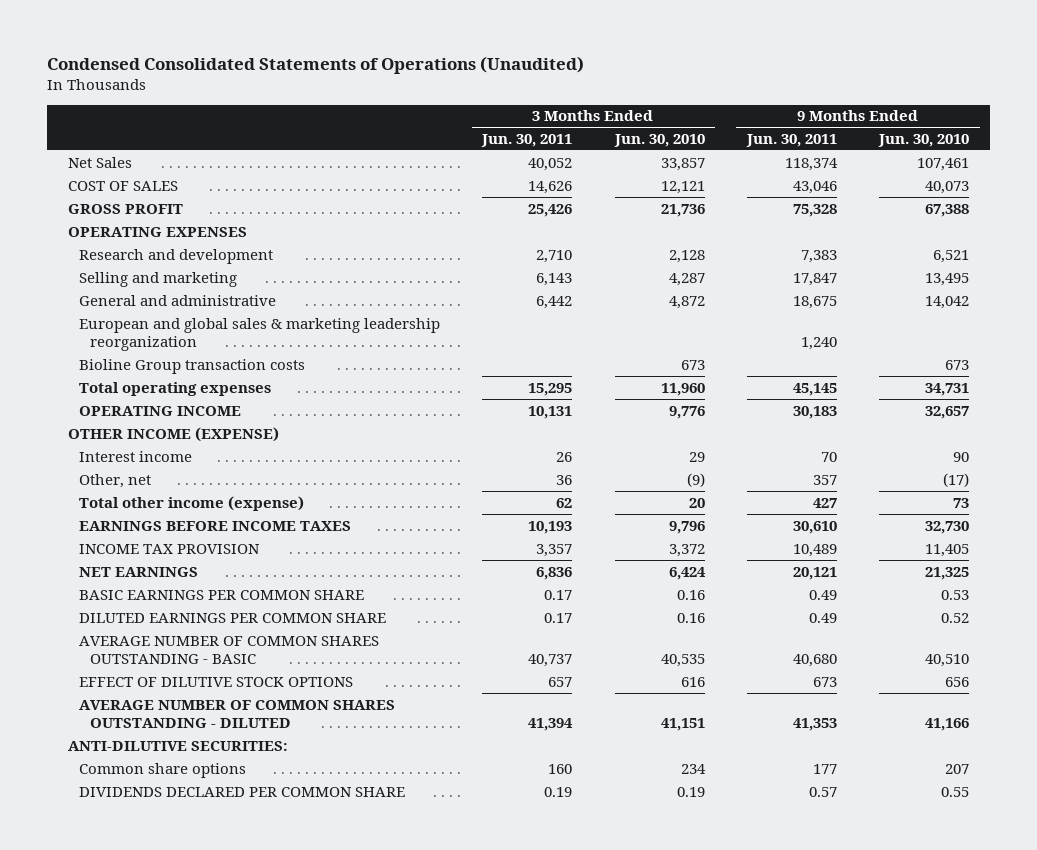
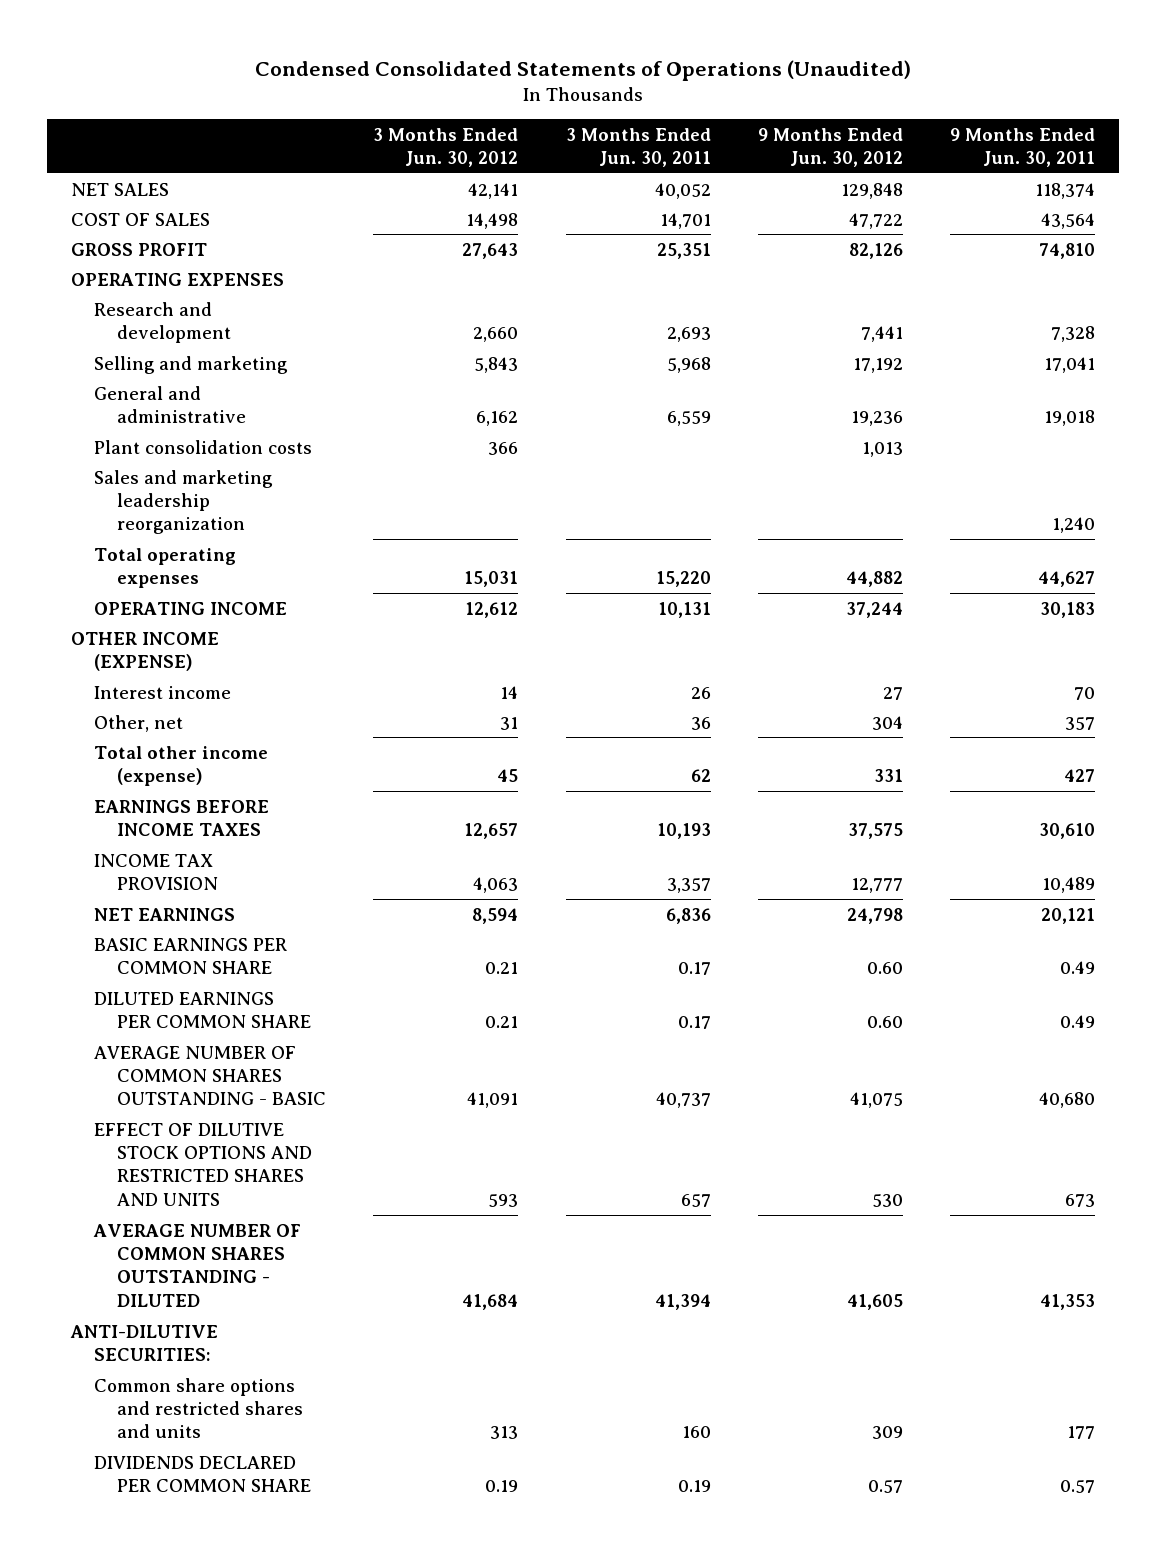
[613,133,705,147] Jun. 30, 2010 -> none
[878,133,970,147] Jun. 30, 2010 -> none
none -> [373,127,519,168] 3 Months Ended Jun. 30, 2012
none -> [758,127,904,168] 9 Months Ended Jun. 30, 2012
[67,156,132,168] Net Sales -> [70,182,169,196] NET SALES
[528,180,573,194] 14,626 -> [659,212,711,229] 14,701
[792,180,837,194] 43,046 -> [1041,212,1096,229] 43,564
[528,203,573,217] 25,426 -> [656,242,711,259] 25,351
[792,203,837,217] 75,328 -> [1039,242,1096,259] 74,810
[79,358,306,374] Bioline Group transaction costs -> none
[536,249,573,263] 2,710 -> [666,326,711,342] 2,693
[800,249,837,263] 7,383 -> [1051,325,1096,342] 7,328
[536,272,573,286] 6,143 -> [666,356,711,373] 5,968
[792,272,837,286] 17,847 -> [1044,356,1096,373] 17,041
[536,295,573,309] 6,442 -> [666,410,711,426] 6,559
[792,295,837,309] 18,675 -> [1044,409,1096,426] 19,018
none -> [93,439,312,454] Plant consolidation costs
[79,317,441,352] European and global sales & marketing leadership reorganization -> [93,469,273,535] Sales and marketing leadership reorganization
[528,382,573,396] 15,295 -> [655,570,711,587] 15,220
[792,382,837,396] 45,145 -> [1038,570,1096,587] 44,627
[79,676,354,687] EFFECT OF DILUTIVE STOCK OPTIONS -> [93,1122,313,1206] EFFECT OF DILUTIVE STOCK OPTIONS AND RESTRICTED SHARES AND UNITS
[79,762,247,778] Common share options -> [93,1377,304,1439] Common share options and restricted shares and units

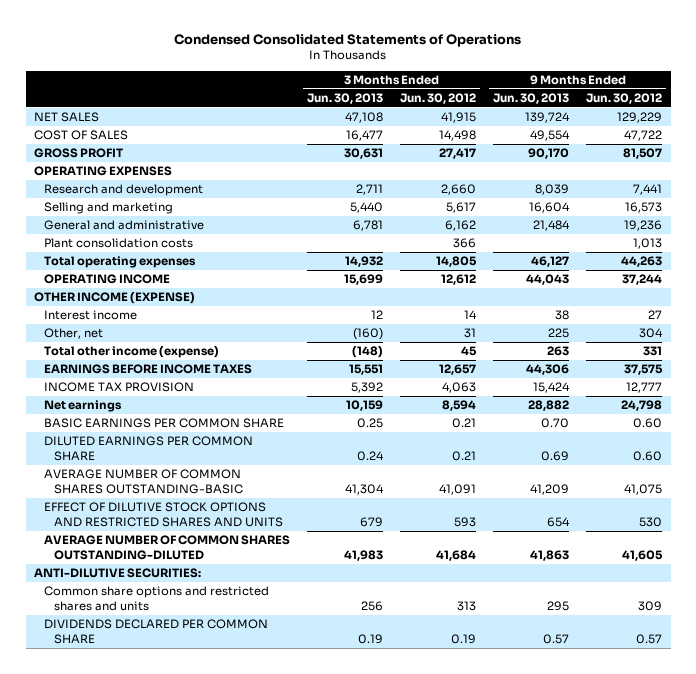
[254,59,911,81] Condensed Consolidated Statements of Operations (Unaudited) -> [174,33,522,47] Condensed Consolidated Statements of Operations
[565,127,711,168] 3 Months Ended Jun. 30, 2011 -> none
[950,127,1096,168] 9 Months Ended Jun. 30, 2011 -> none
none -> [307,92,384,104] Jun. 30, 2013
none -> [493,92,570,104] Jun. 30, 2013
[468,182,519,199] 42,141 -> [441,112,477,124] 41,915
[841,182,904,199] 129,848 -> [617,112,663,124] 129,229
[462,242,519,259] 27,643 -> [439,148,477,160] 27,417
[849,242,904,259] 82,126 -> [623,148,663,160] 81,507
[474,356,519,373] 5,843 -> [446,202,477,214] 5,617
[853,357,904,373] 17,192 -> [625,202,663,214] 16,573
[93,469,273,535] Sales and marketing leadership reorganization -> none
[464,570,519,587] 15,031 -> [436,256,478,268] 14,805
[846,570,904,587] 44,882 -> [621,256,663,268] 44,263
[93,907,235,921] NET EARNINGS -> [44,400,123,413] Net earnings
[93,1045,327,1106] AVERAGE NUMBER OF COMMON SHARES OUTSTANDING - BASIC -> [44,469,244,494] AVERAGE NUMBER OF COMMON SHARES OUTSTANDING-BASIC
[92,1223,301,1307] AVERAGE NUMBER OF COMMON SHARES OUTSTANDING - DILUTED -> [44,535,291,560] AVERAGE NUMBER OF COMMON SHARES OUTSTANDING-DILUTED

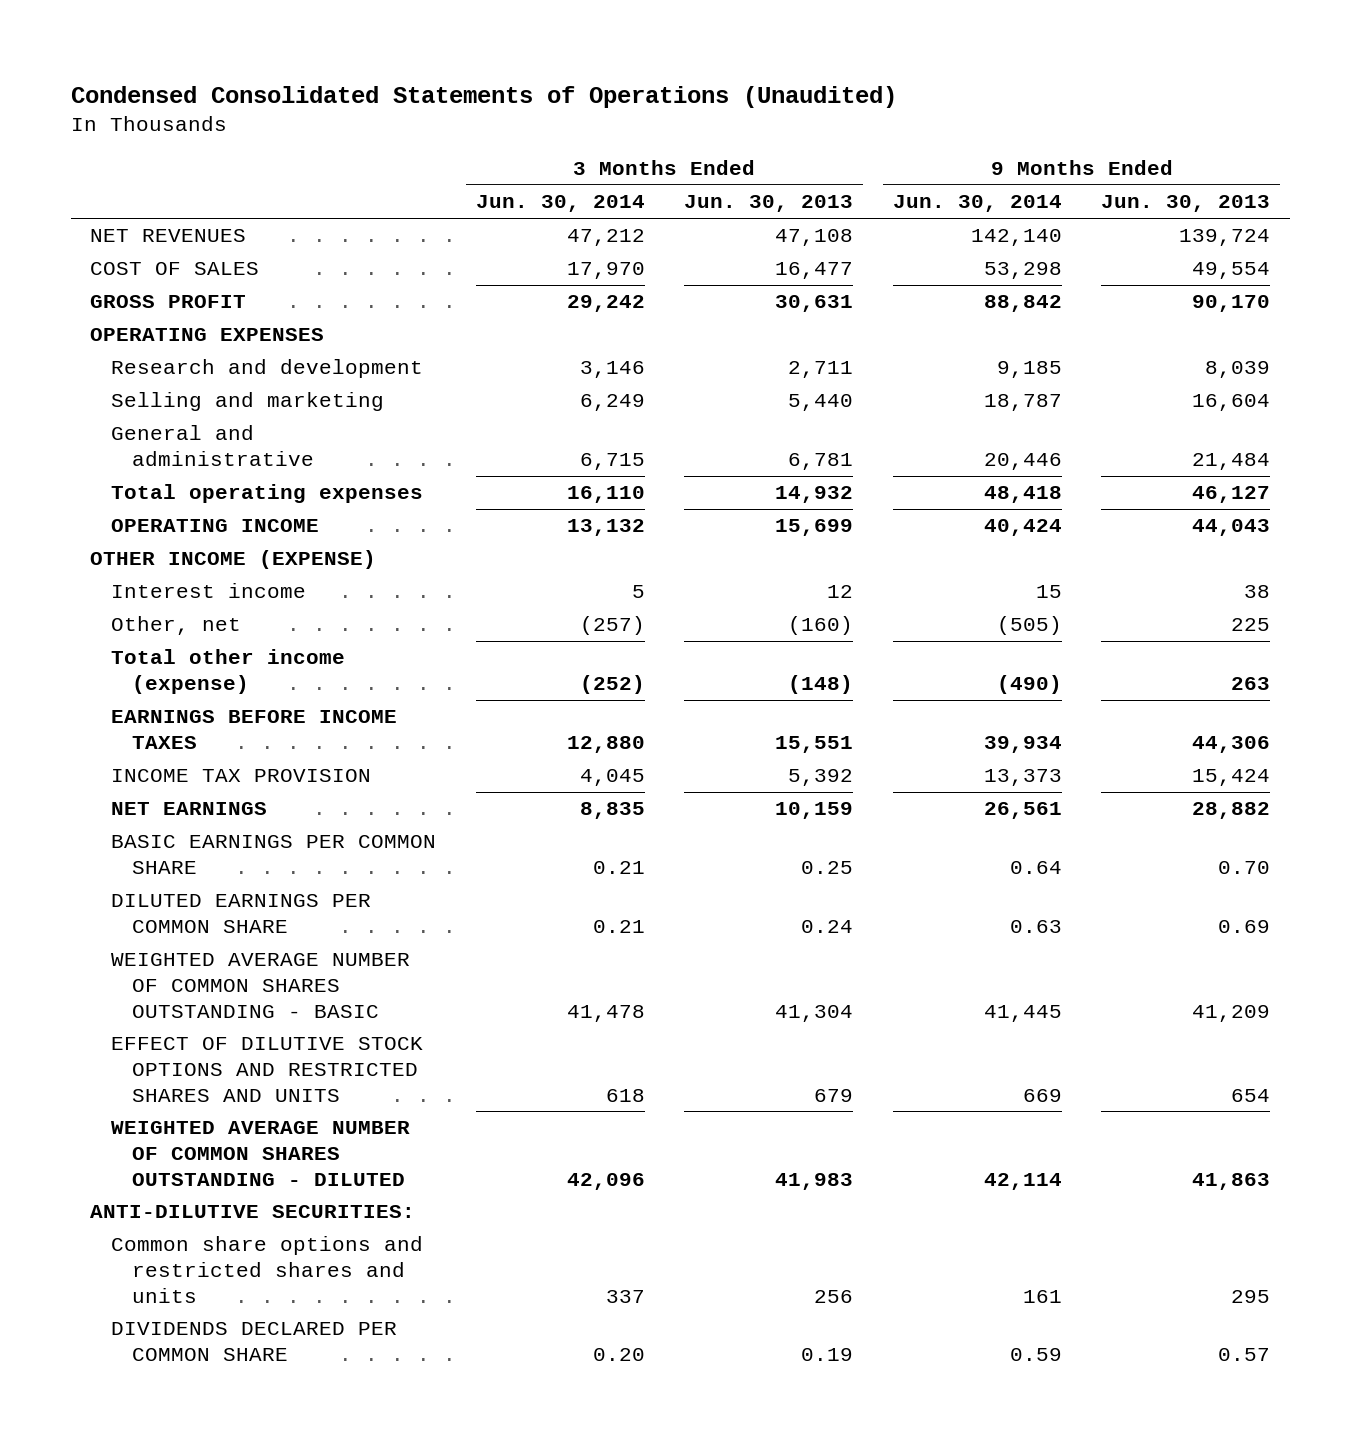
[174,33,522,47] Condensed Consolidated Statements of Operations -> [70,85,897,108] Condensed Consolidated Statements of Operations (Unaudited)
[400,92,477,104] Jun. 30, 2012 -> none
[586,92,663,104] Jun. 30, 2012 -> none
none -> [475,195,645,213] Jun. 30, 2014
none -> [892,195,1062,213] Jun. 30, 2014
[34,112,100,123] NET SALES -> [90,229,247,243] NET REVENUES
[44,238,194,249] Plant consolidation costs -> none
[44,400,123,413] Net earnings -> [111,802,268,816] NET EARNINGS
[44,469,244,494] AVERAGE NUMBER OF COMMON SHARES OUTSTANDING-BASIC -> [111,953,411,1018] WEIGHTED AVERAGE NUMBER OF COMMON SHARES OUTSTANDING - BASIC
[44,535,291,560] AVERAGE NUMBER OF COMMON SHARES OUTSTANDING-DILUTED -> [111,1121,411,1186] WEIGHTED AVERAGE NUMBER OF COMMON SHARES OUTSTANDING - DILUTED

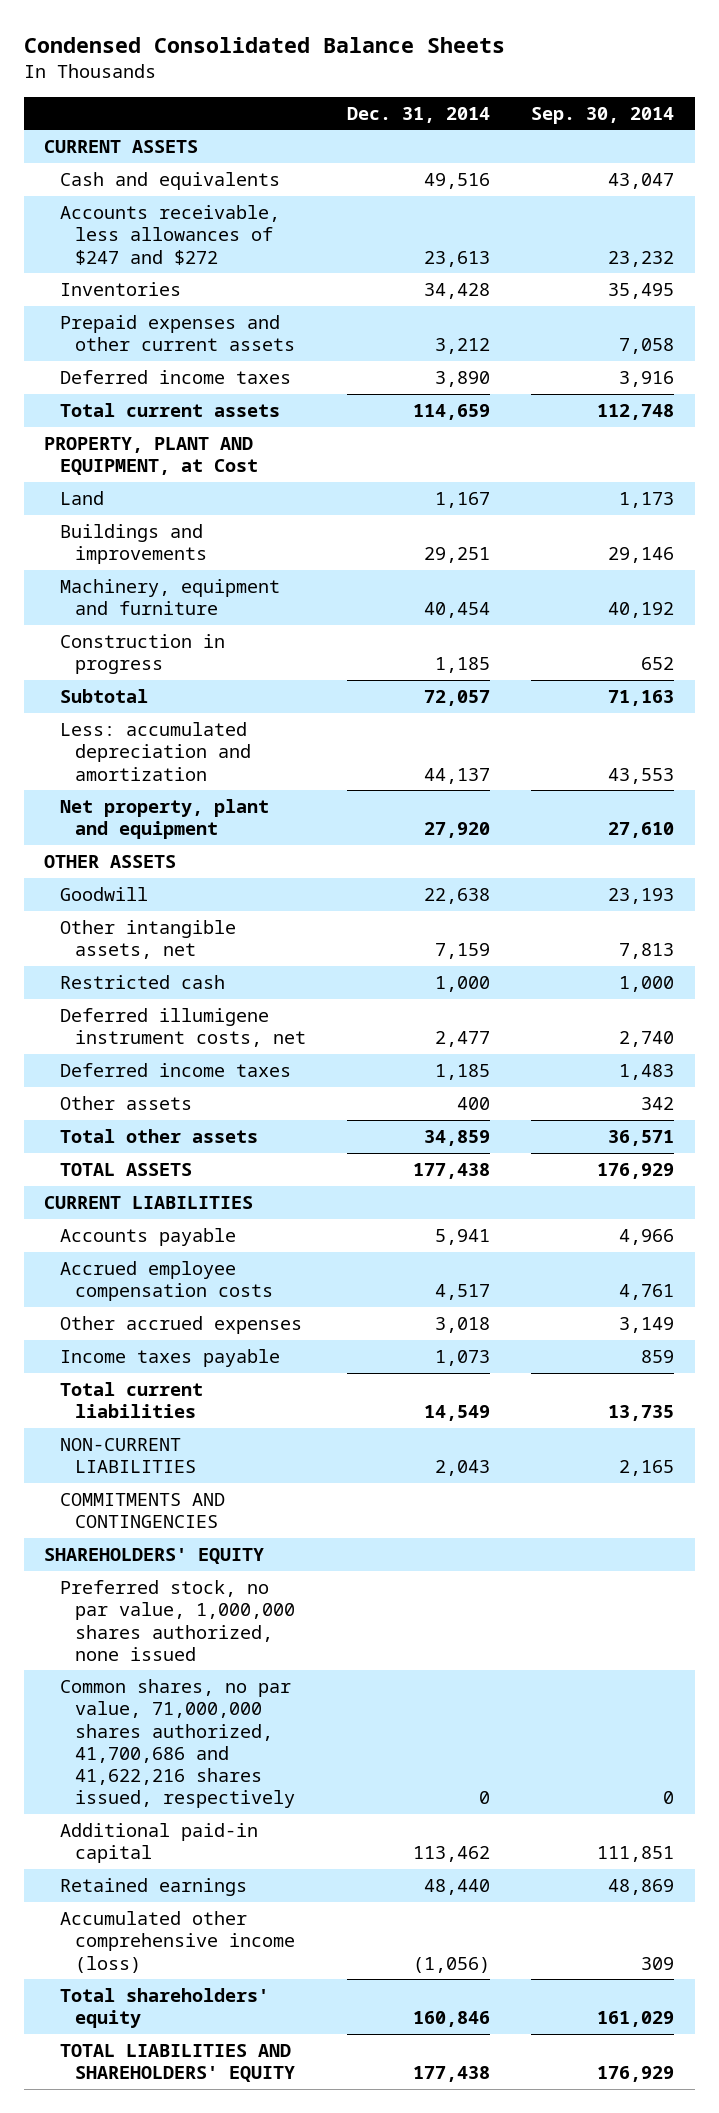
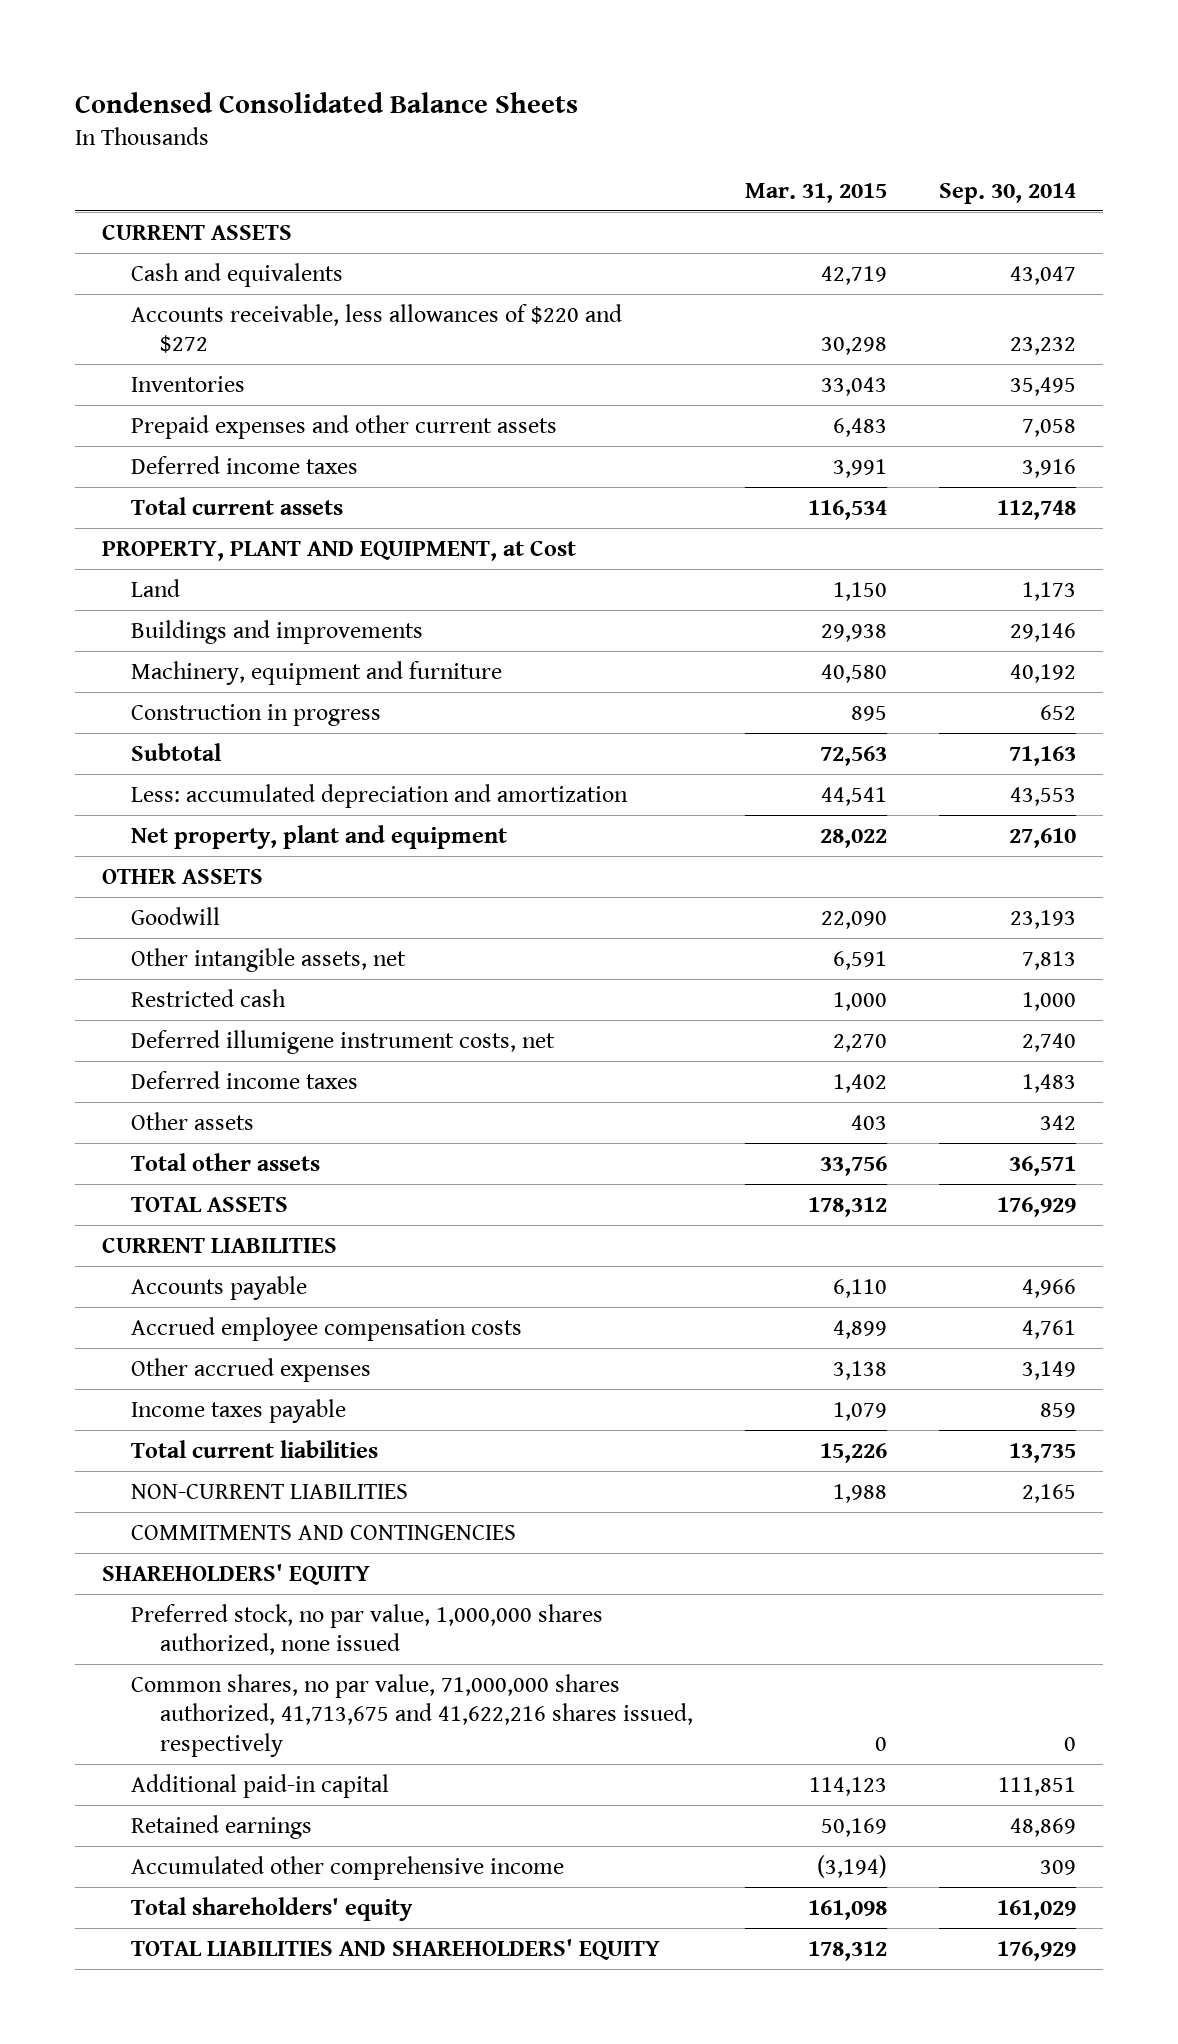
[347,106,491,123] Dec. 31, 2014 -> none
none -> [745,182,888,203] Mar. 31, 2015
[59,204,280,265] Accounts receivable, less allowances of $247 and $272 -> [130,304,622,354] Accounts receivable, less allowances of $220 and $272
[59,1678,295,1809] Common shares, no par value, 71,000,000 shares authorized, 41,700,686 and 41,622,216 shares issued, respectively -> [130,1674,693,1757] Common shares, no par value, 71,000,000 shares authorized, 41,713,675 and 41,622,216 shares issued, respectively
[59,1910,295,1973] Accumulated other comprehensive income (loss) -> [130,1856,564,1881] Accumulated other comprehensive income

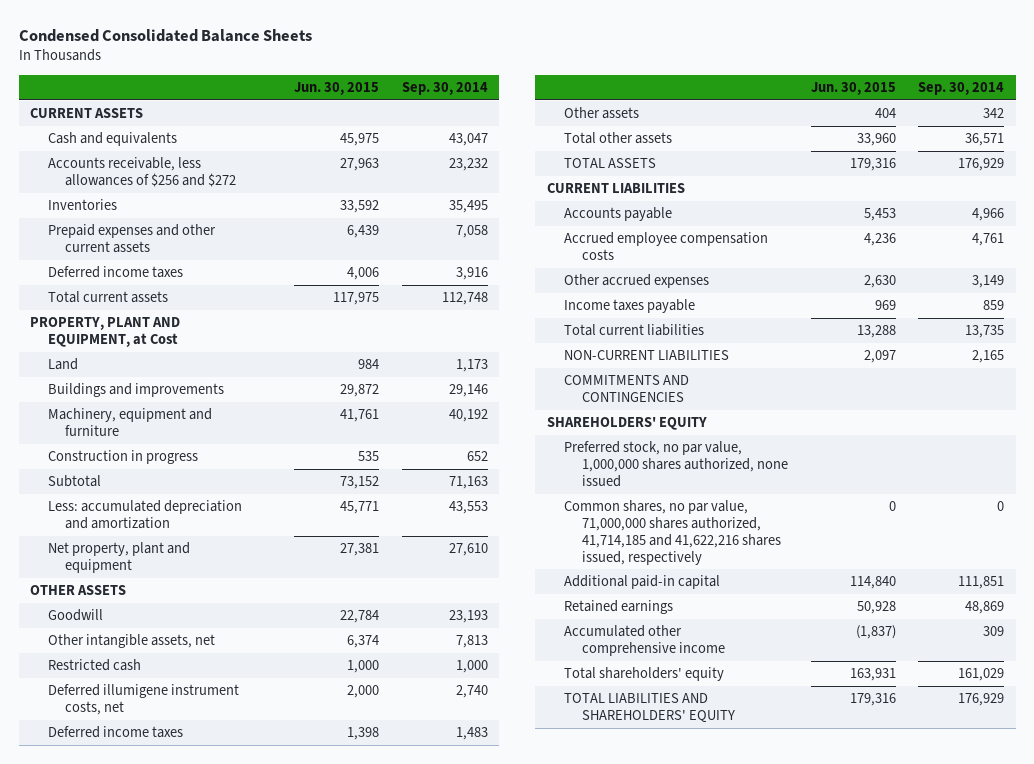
[745,182,888,203] Mar. 31, 2015 -> none
none -> [294,82,380,96] Jun. 30, 2015
[130,304,622,354] Accounts receivable, less allowances of $220 and $272 -> [47,157,237,188] Accounts receivable, less allowances of $256 and $272
[130,1674,693,1757] Common shares, no par value, 71,000,000 shares authorized, 41,713,675 and 41,622,216 shares issued, respectively -> [564,500,781,565] Common shares, no par value, 71,000,000 shares authorized, 41,714,185 and 41,622,216 shares issued, respectively

